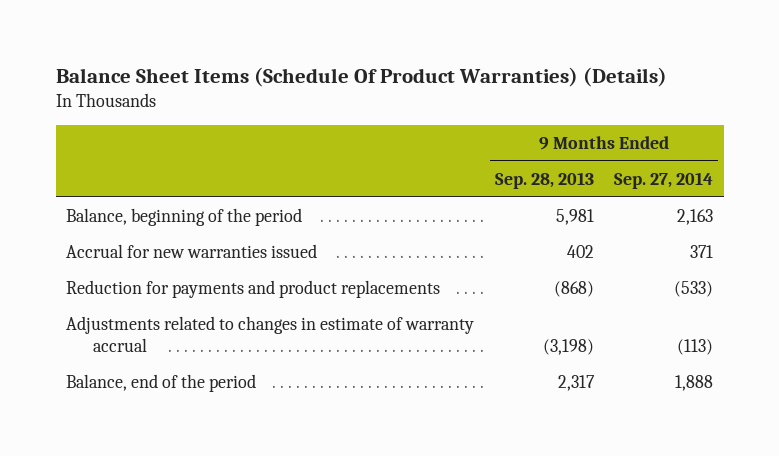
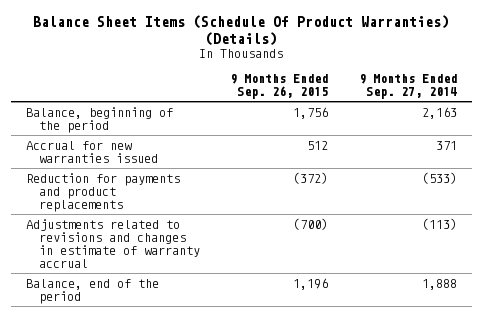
[494,171,594,189] Sep. 28, 2013 -> none
none -> [230,74,329,100] 9 Months Ended Sep. 26, 2015
[66,315,475,353] Adjustments related to changes in estimate of warranty accrual -> [25,218,200,268] Adjustments related to revisions and changes in estimate of warranty accrual

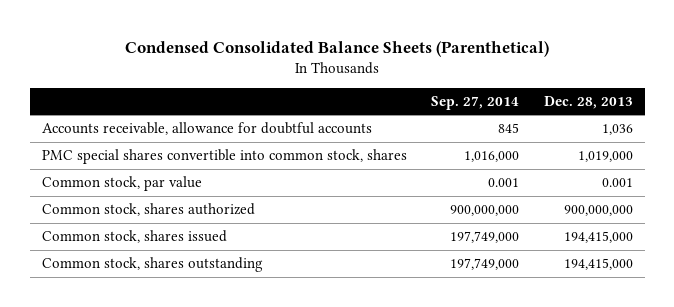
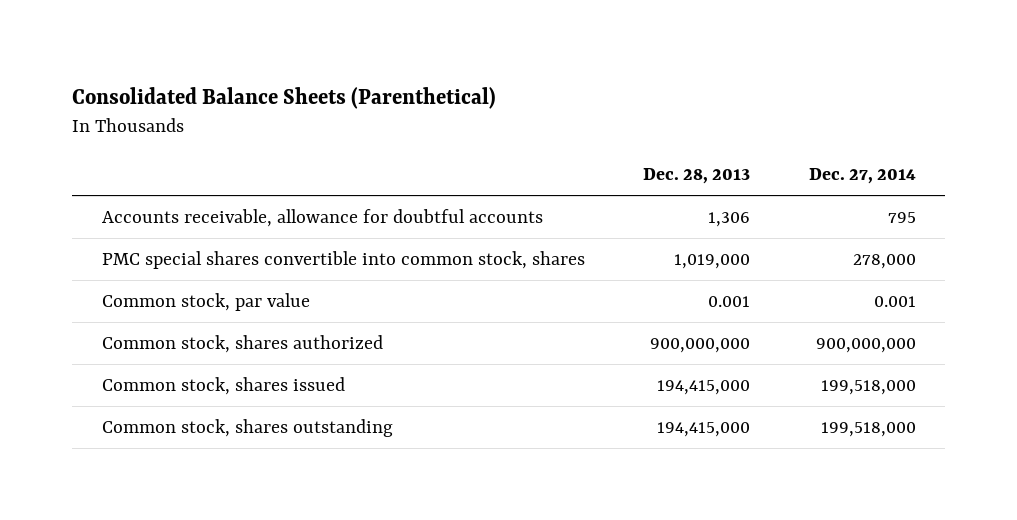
[125,40,550,57] Condensed Consolidated Balance Sheets (Parenthetical) -> [72,87,497,110] Consolidated Balance Sheets (Parenthetical)
[431,95,520,110] Sep. 27, 2014 -> none
none -> [808,167,916,184] Dec. 27, 2014
[601,124,633,136] 1,036 -> [708,212,751,228] 1,306

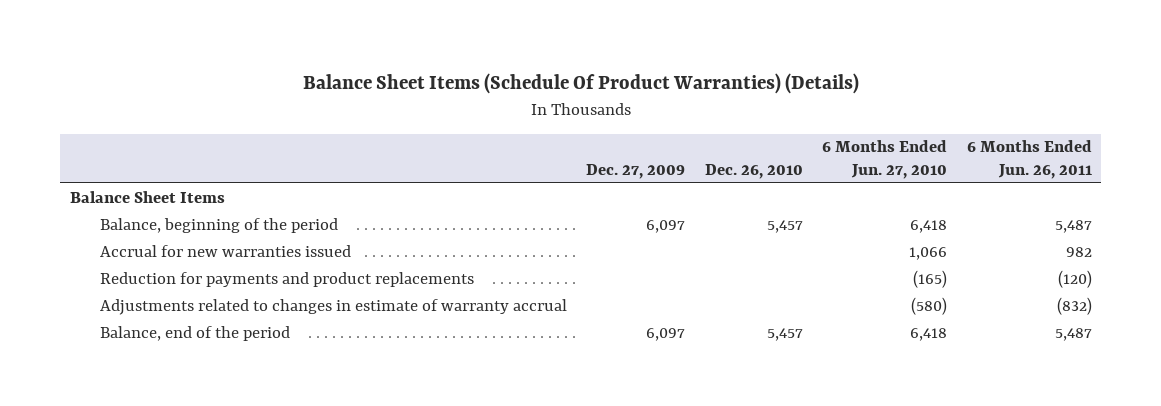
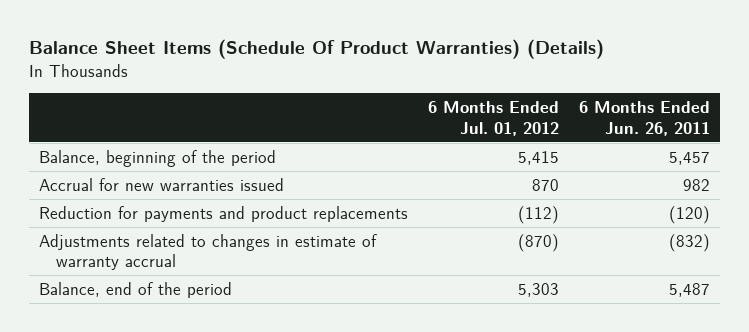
[586,163,686,179] Dec. 27, 2009 -> none
[704,163,803,179] Dec. 26, 2010 -> none
[822,140,948,179] 6 Months Ended Jun. 27, 2010 -> none
none -> [427,101,559,136] 6 Months Ended Jul. 01, 2012
[69,190,225,203] Balance Sheet Items -> none
[1054,219,1092,233] 5,487 -> [669,150,711,165] 5,457

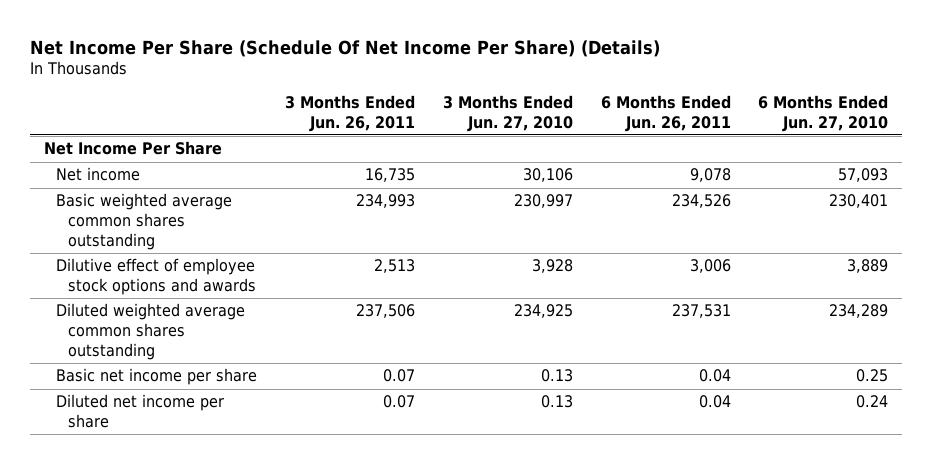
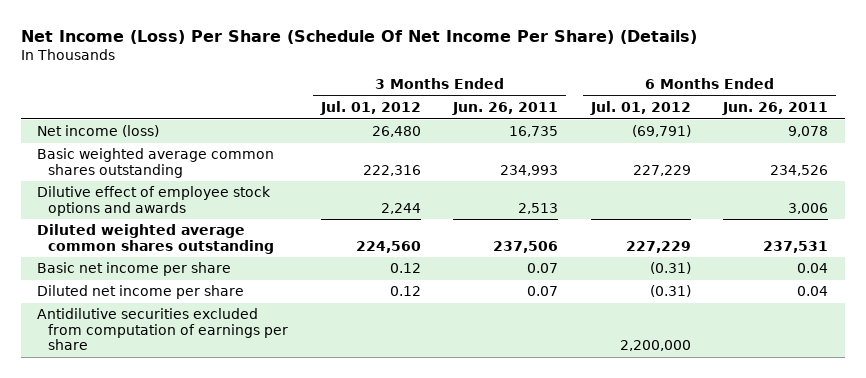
[29,39,660,57] Net Income Per Share (Schedule Of Net Income Per Share) (Details) -> [21,29,698,44] Net Income (Loss) Per Share (Schedule Of Net Income Per Share) (Details)
[442,94,573,132] 3 Months Ended Jun. 27, 2010 -> none
[758,94,889,132] 6 Months Ended Jun. 27, 2010 -> none
none -> [319,101,421,116] Jul. 01, 2012
none -> [589,101,691,116] Jul. 01, 2012
[43,141,222,156] Net Income Per Share -> none
[56,167,141,182] Net income -> [37,125,160,138] Net income (loss)
none -> [37,308,289,351] Antidilutive securities excluded from computation of earnings per share

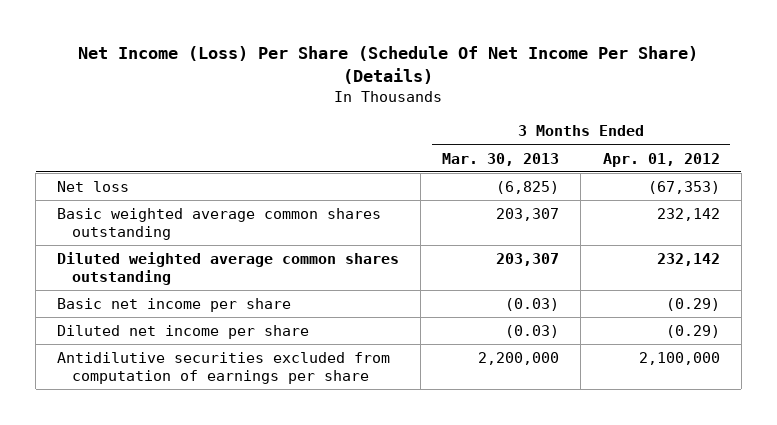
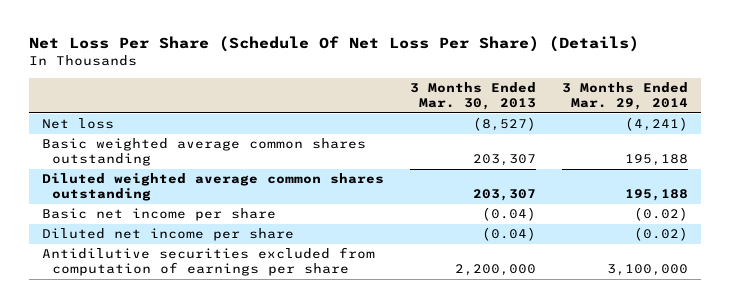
[78,45,699,85] Net Income (Loss) Per Share (Schedule Of Net Income Per Share) (Details) -> [28,36,639,53] Net Loss Per Share (Schedule Of Net Loss Per Share) (Details)
[602,152,720,167] Apr. 01, 2012 -> none
none -> [561,82,688,110] 3 Months Ended Mar. 29, 2014
[496,181,560,195] (6,825) -> [472,117,536,132] (8,527)
[505,298,560,312] (0.03) -> [481,207,536,222] (0.04)
[505,325,560,339] (0.03) -> [481,227,536,242] (0.04)

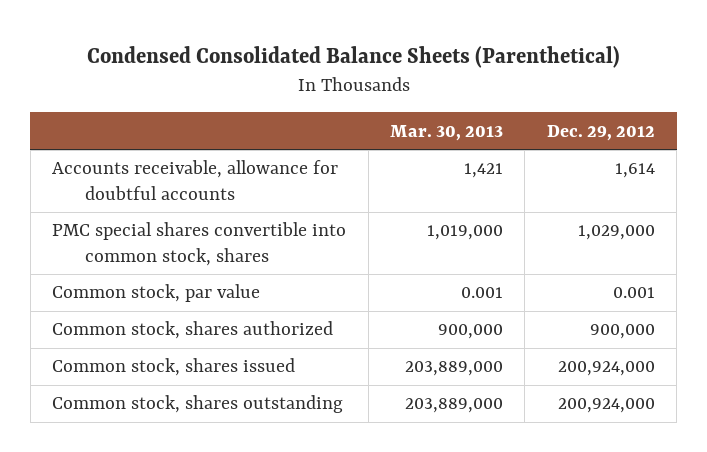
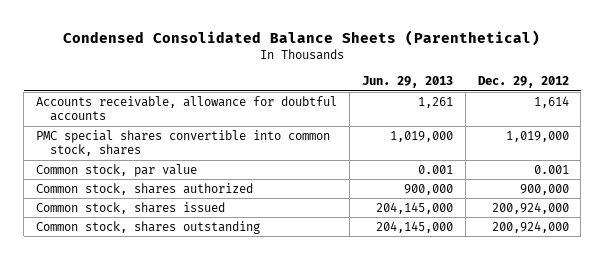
[390,124,504,141] Mar. 30, 2013 -> none
none -> [361,76,453,89] Jun. 29, 2013
[577,225,655,241] 1,029,000 -> [505,130,569,142] 1,019,000

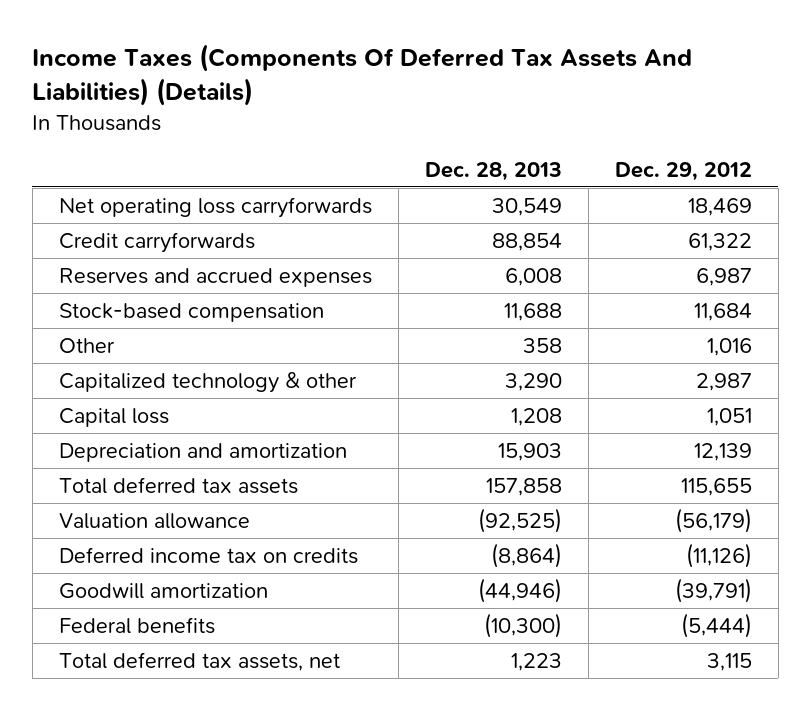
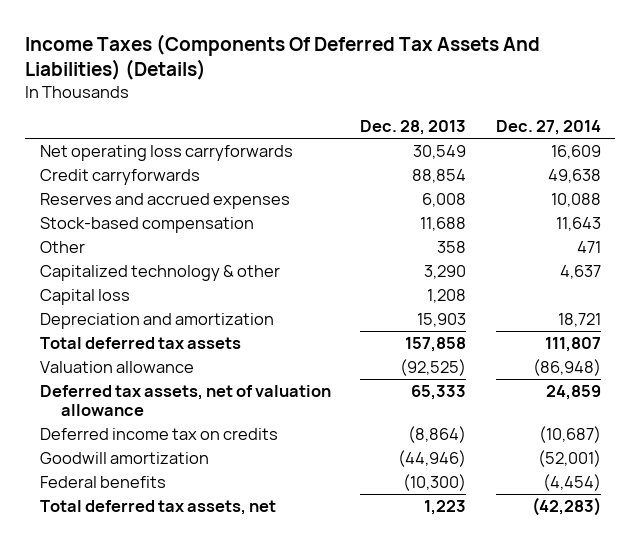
[614,161,752,181] Dec. 29, 2012 -> none
none -> [495,120,601,136] Dec. 27, 2014
none -> [39,384,331,417] Deferred tax assets, net of valuation allowance

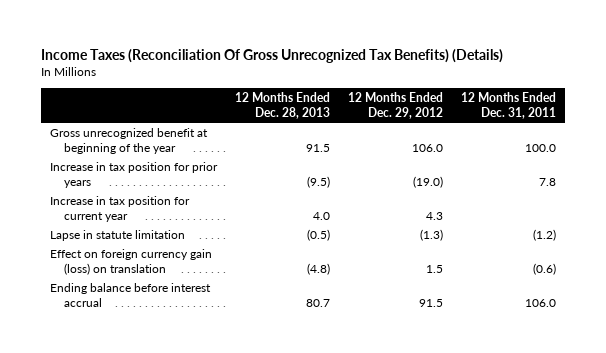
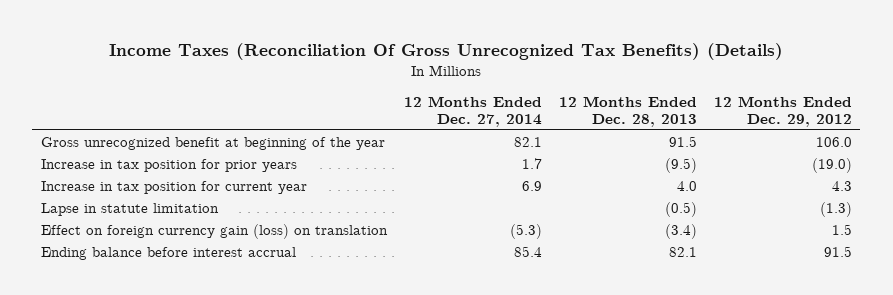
[460,91,556,120] 12 Months Ended Dec. 31, 2011 -> none
none -> [403,95,542,128] 12 Months Ended Dec. 27, 2014
[307,263,331,276] (4.8) -> [664,224,697,240] (3.4)
[306,299,331,308] 80.7 -> [668,247,697,258] 82.1

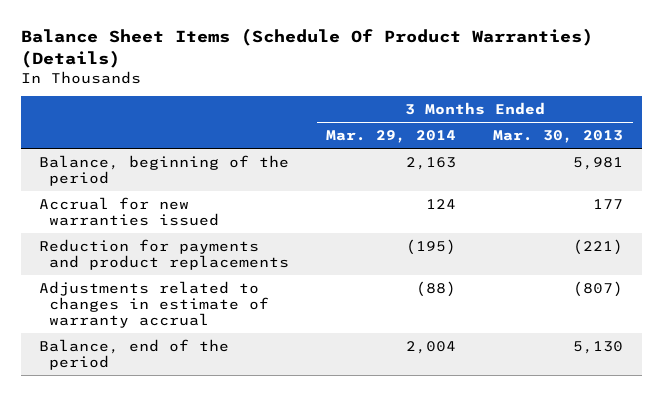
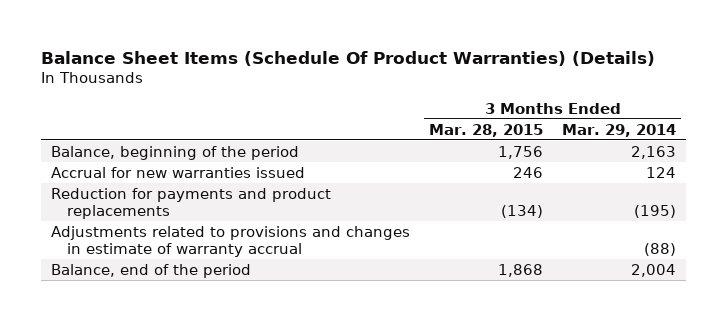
[493,130,624,144] Mar. 30, 2013 -> none
none -> [429,123,544,137] Mar. 28, 2015
[39,280,270,328] Adjustments related to changes in estimate of warranty accrual -> [50,225,410,257] Adjustments related to provisions and changes in estimate of warranty accrual

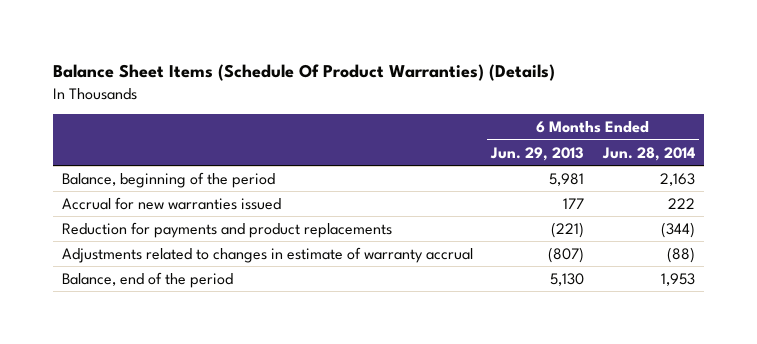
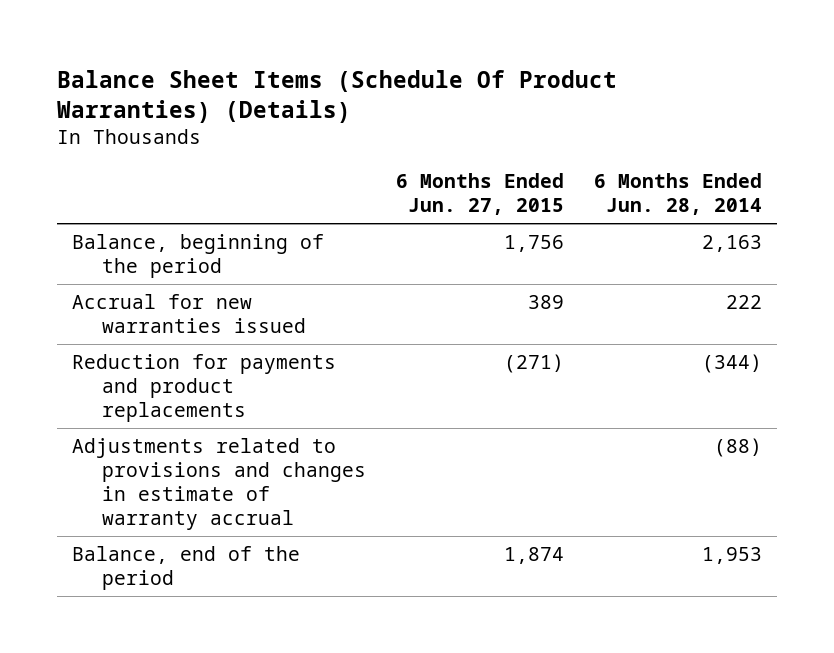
[490,146,585,161] Jun. 29, 2013 -> none
none -> [396,173,565,216] 6 Months Ended Jun. 27, 2015
[62,246,474,263] Adjustments related to changes in estimate of warranty accrual -> [72,437,367,531] Adjustments related to provisions and changes in estimate of warranty accrual

